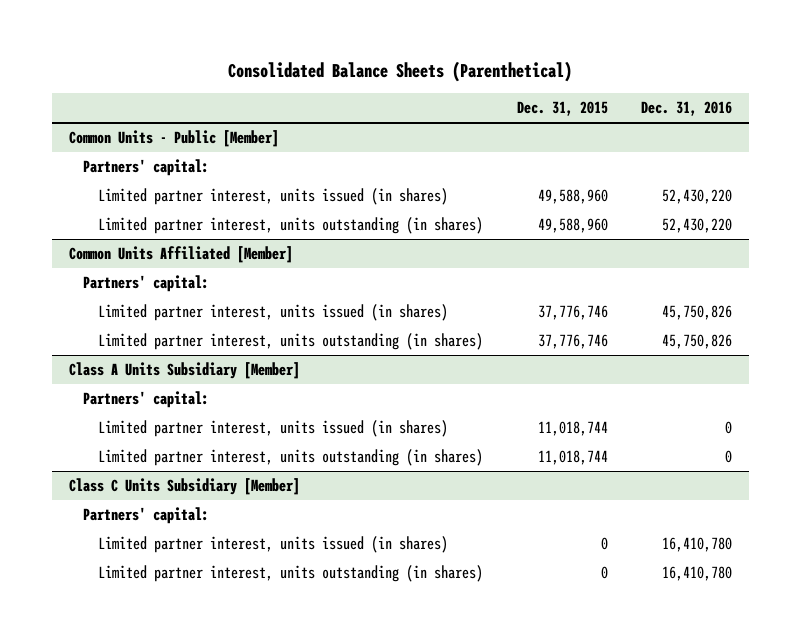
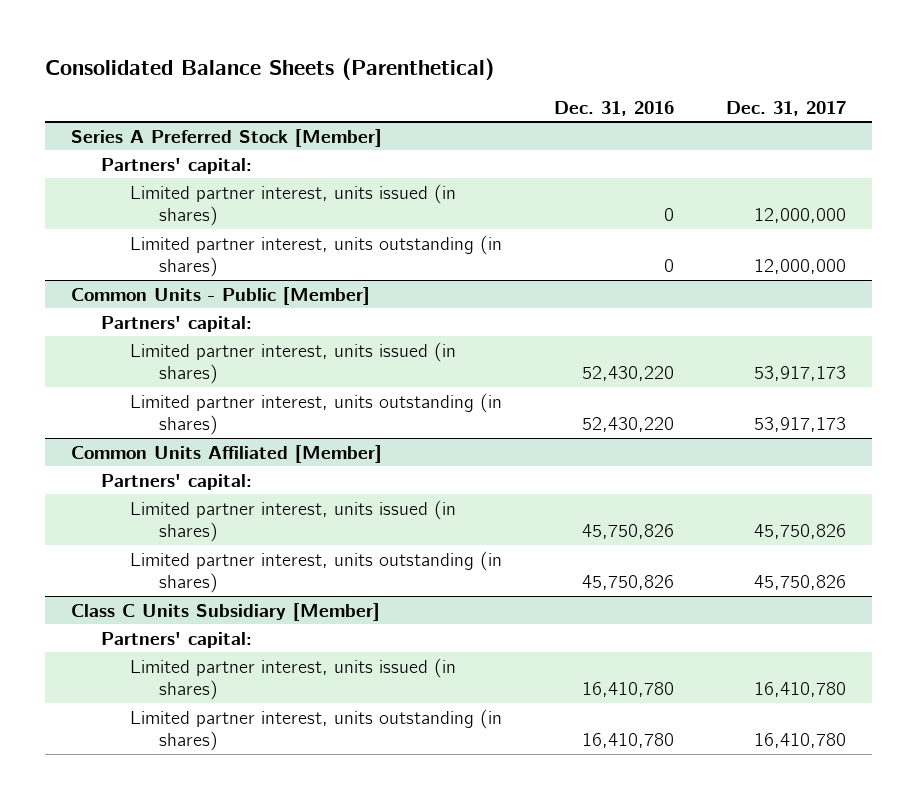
[516,101,608,117] Dec. 31, 2015 -> none
none -> [726,100,847,116] Dec. 31, 2017
none -> [71,128,383,147] Series A Preferred Stock [Member]
none -> [100,157,252,174] Partners' capital:
none -> [130,183,457,227] Limited partner interest, units issued (in shares)
none -> [130,234,503,278] Limited partner interest, units outstanding (in shares)
[68,362,300,380] Class A Units Subsidiary [Member] -> none
[83,391,210,409] Partners' capital: -> none
[98,420,449,438] Limited partner interest, units issued (in shares) -> none
[98,449,484,467] Limited partner interest, units outstanding (in shares) -> none

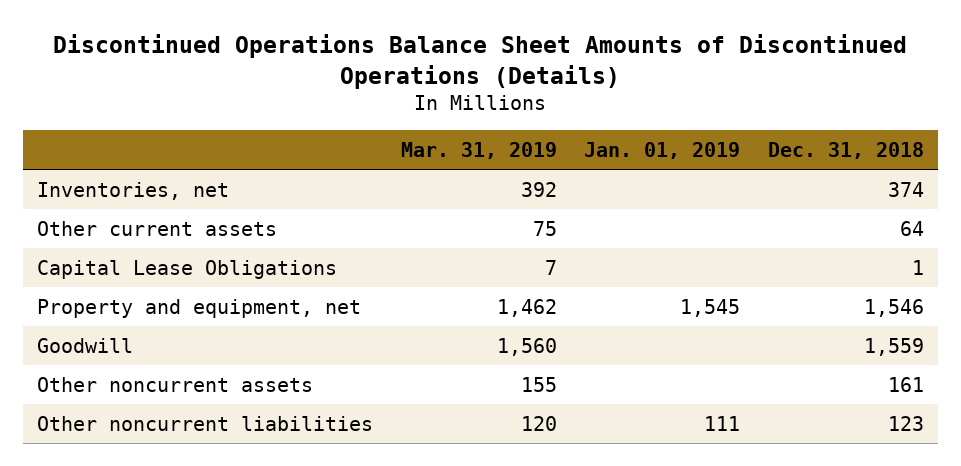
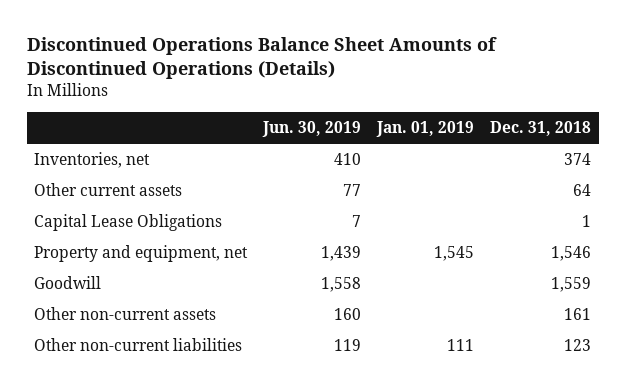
[400,141,557,159] Mar. 31, 2019 -> none
none -> [262,121,362,138] Jun. 30, 2019
[36,376,313,392] Other noncurrent assets -> [34,307,217,321] Other non-current assets
[36,415,373,431] Other noncurrent liabilities -> [34,338,243,352] Other non-current liabilities

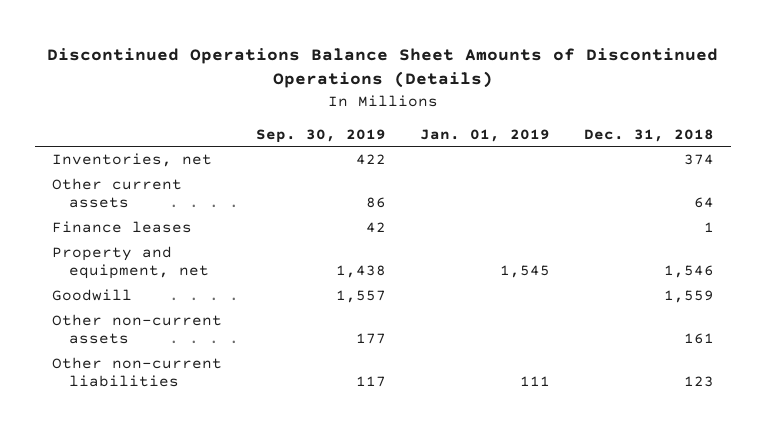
[262,121,362,138] Jun. 30, 2019 -> none
none -> [256,128,387,143] Sep. 30, 2019
[34,214,223,232] Capital Lease Obligations -> [52,221,193,234] Finance leases

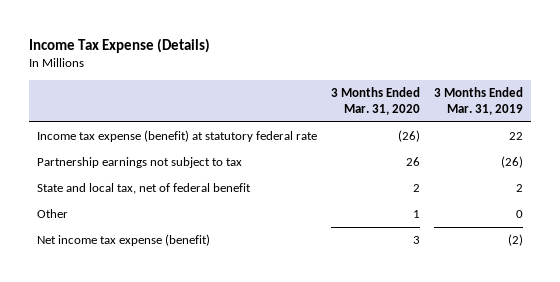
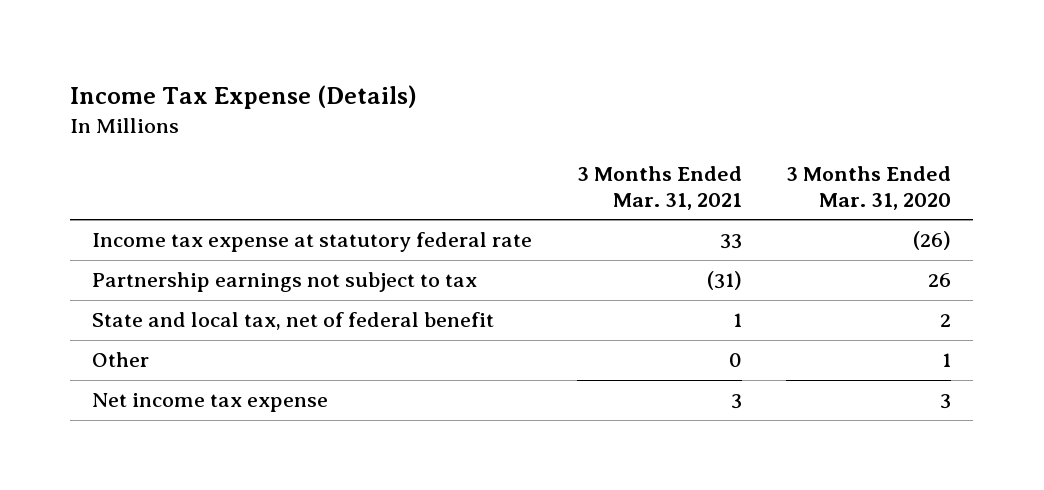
[434,87,524,116] 3 Months Ended Mar. 31, 2019 -> none
none -> [576,166,742,210] 3 Months Ended Mar. 31, 2021
[36,130,317,143] Income tax expense (benefit) at statutory federal rate -> [92,232,533,253] Income tax expense at statutory federal rate
[36,234,210,247] Net income tax expense (benefit) -> [92,393,329,413] Net income tax expense

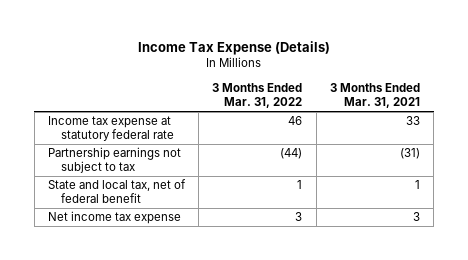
[786,166,952,210] 3 Months Ended Mar. 31, 2020 -> none
none -> [212,83,303,109] 3 Months Ended Mar. 31, 2022
[92,352,150,368] Other -> none

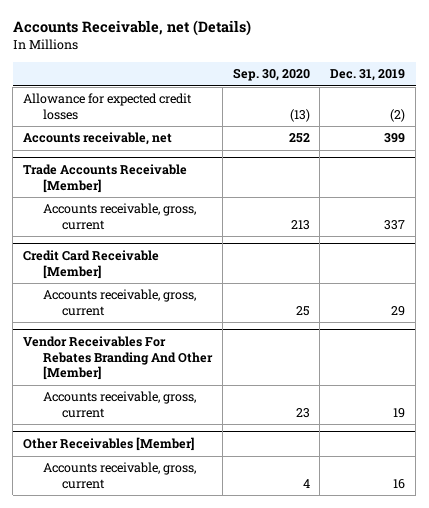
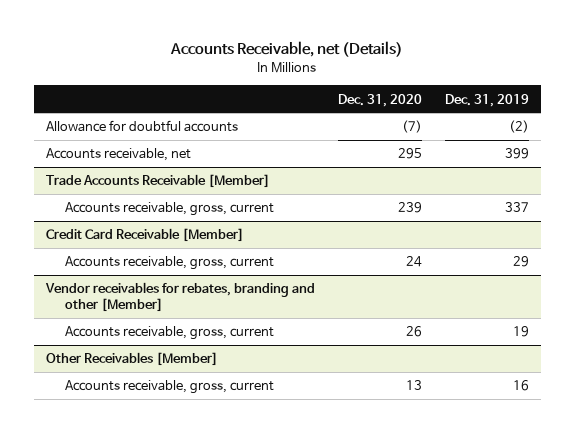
[232,68,310,82] Sep. 30, 2020 -> none
none -> [337,93,422,107] Dec. 31, 2020
[23,93,193,120] Allowance for expected credit losses -> [45,120,238,133] Allowance for doubtful accounts
[23,336,213,381] Vendor Receivables For Rebates Branding And Other [Member] -> [44,282,315,313] Vendor receivables for rebates, branding and other [Member]

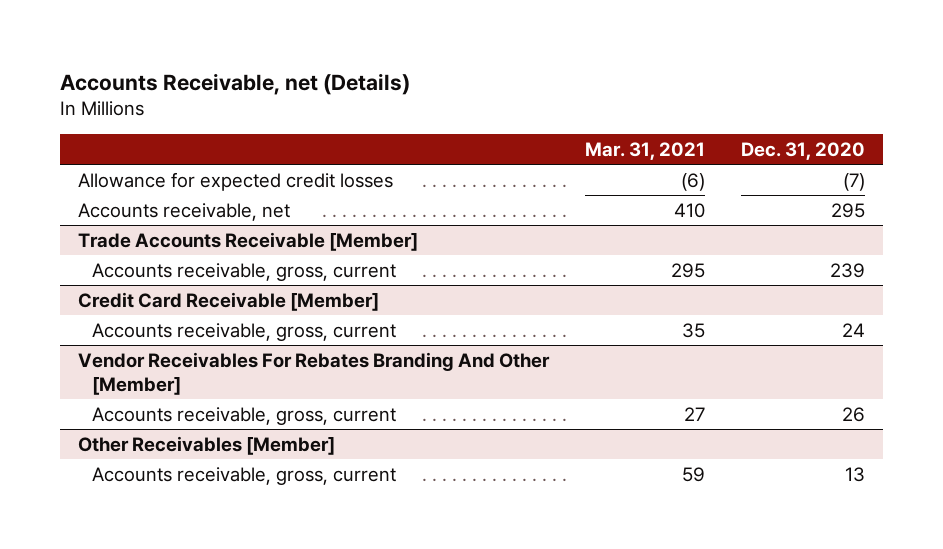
[445,93,530,107] Dec. 31, 2019 -> none
none -> [585,141,706,160] Mar. 31, 2021
[45,120,238,133] Allowance for doubtful accounts -> [78,171,394,191] Allowance for expected credit losses
[44,282,315,313] Vendor receivables for rebates, branding and other [Member] -> [78,351,551,395] Vendor Receivables For Rebates Branding And Other [Member]

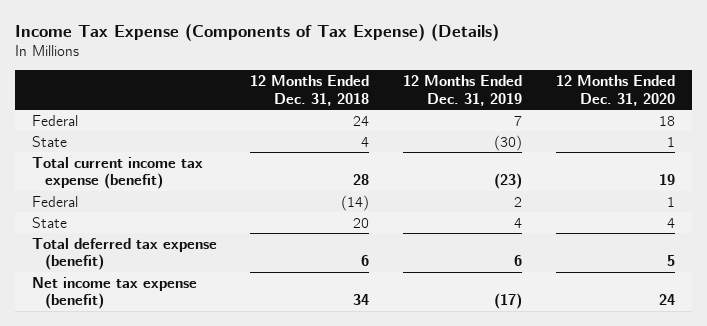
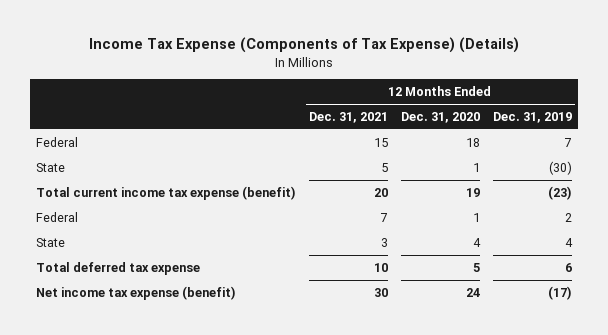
[250,75,370,106] 12 Months Ended Dec. 31, 2018 -> none
none -> [309,111,389,123] Dec. 31, 2021
[31,237,217,271] Total deferred tax expense (benefit) -> [36,261,201,275] Total deferred tax expense

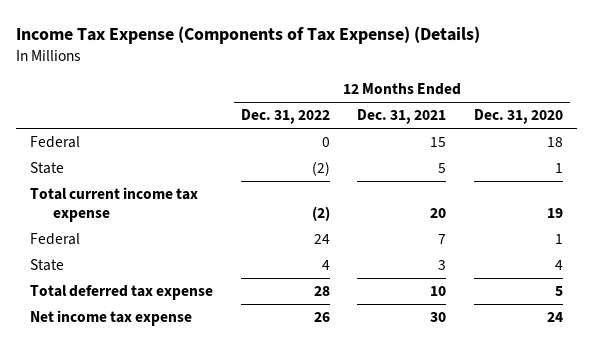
[492,111,572,123] Dec. 31, 2019 -> none
none -> [240,109,330,125] Dec. 31, 2022
[36,185,297,200] Total current income tax expense (benefit) -> [29,187,198,223] Total current income tax expense
[36,285,237,300] Net income tax expense (benefit) -> [29,310,192,327] Net income tax expense

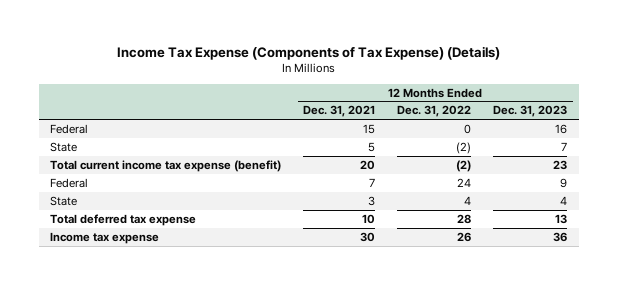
[473,109,563,125] Dec. 31, 2020 -> none
none -> [493,105,568,118] Dec. 31, 2023
[29,187,198,223] Total current income tax expense -> [49,159,281,172] Total current income tax expense (benefit)
[29,310,192,327] Net income tax expense -> [49,231,159,244] Income tax expense

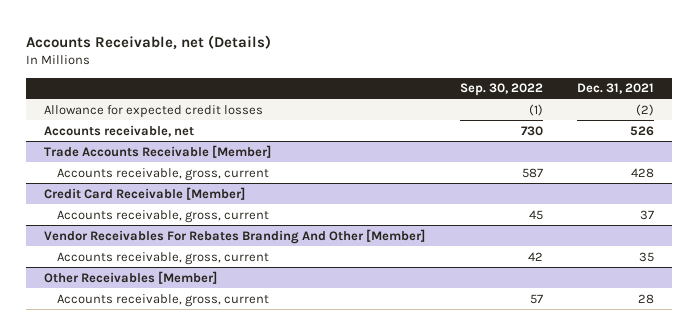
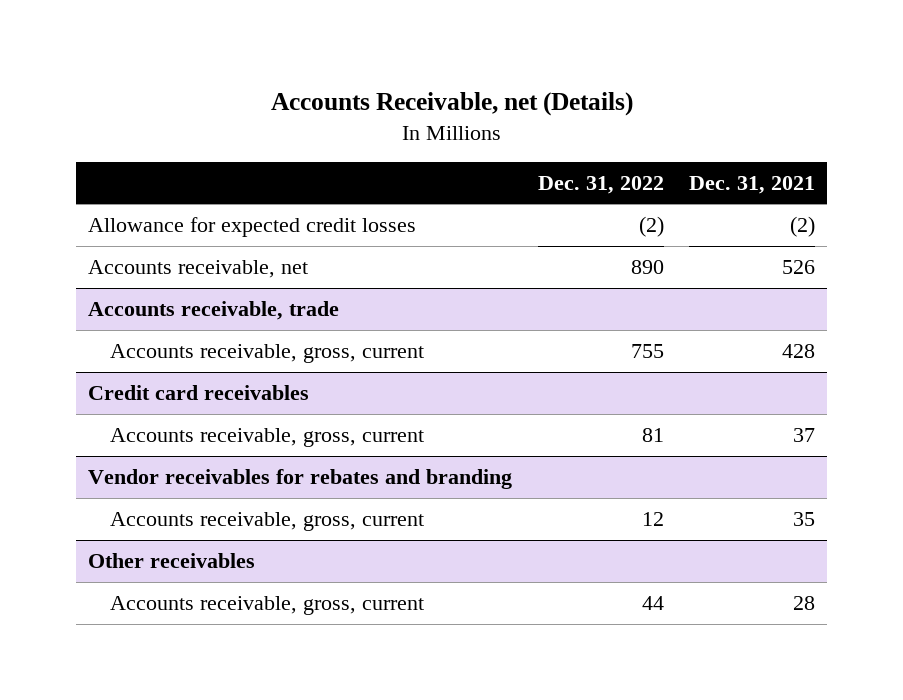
[459,83,543,97] Sep. 30, 2022 -> none
none -> [537,175,664,194] Dec. 31, 2022
[43,144,271,158] Trade Accounts Receivable [Member] -> [88,300,340,320] Accounts receivable, trade
[43,186,245,200] Credit Card Receivable [Member] -> [88,384,310,400] Credit card receivables
[43,228,425,244] Vendor Receivables For Rebates Branding And Other [Member] -> [88,468,513,489] Vendor receivables for rebates and branding
[43,270,217,284] Other Receivables [Member] -> [88,552,256,568] Other receivables

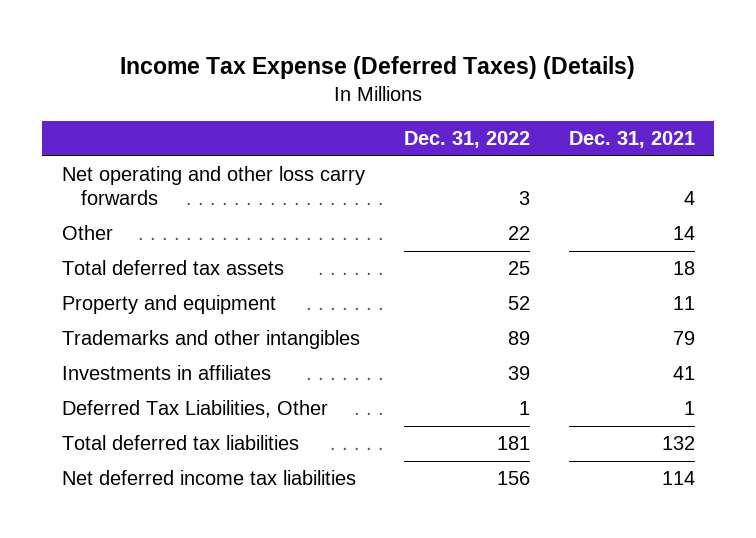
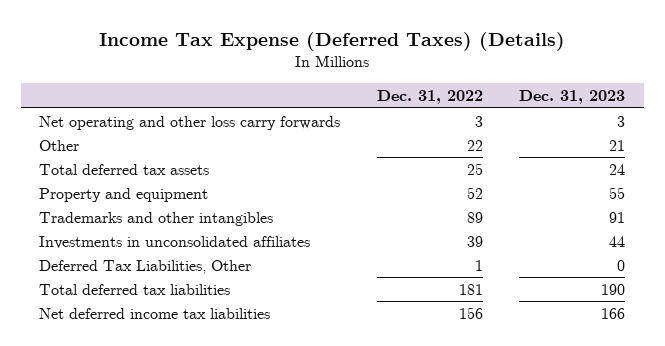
[568,131,695,149] Dec. 31, 2021 -> none
none -> [519,89,626,104] Dec. 31, 2023
[61,365,271,381] Investments in affiliates -> [39,235,311,249] Investments in unconsolidated affiliates

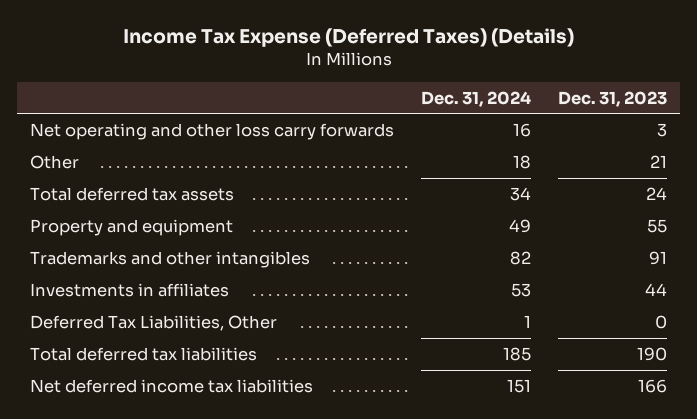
[376,89,483,104] Dec. 31, 2022 -> none
none -> [421,90,532,107] Dec. 31, 2024
[39,235,311,249] Investments in unconsolidated affiliates -> [30,282,230,297] Investments in affiliates

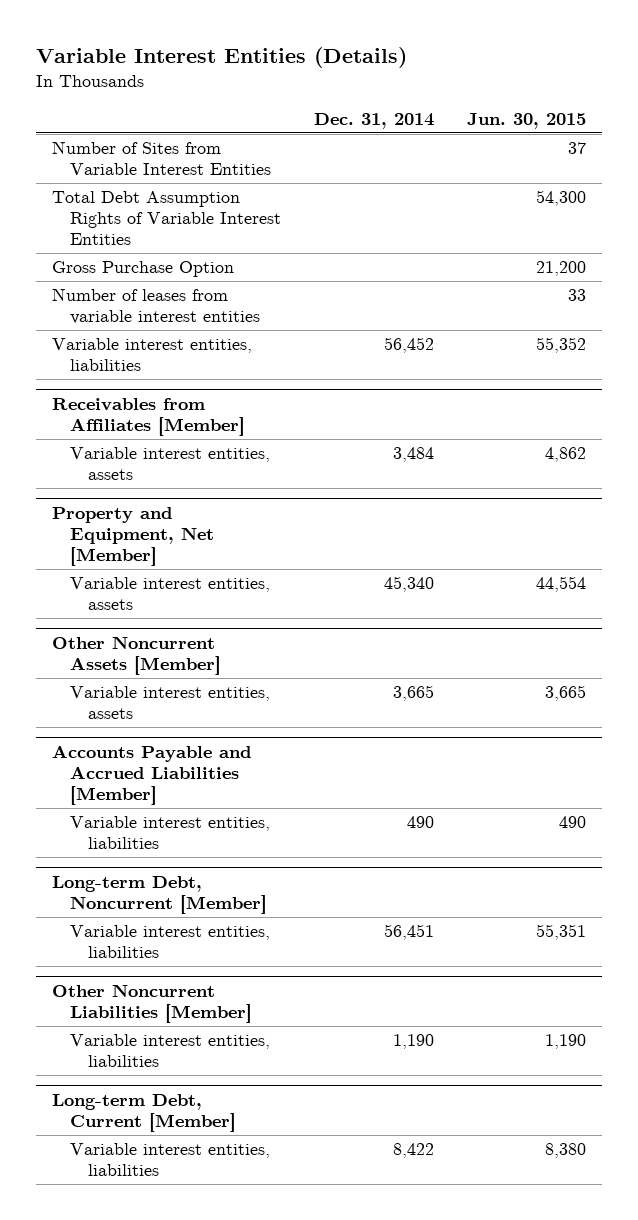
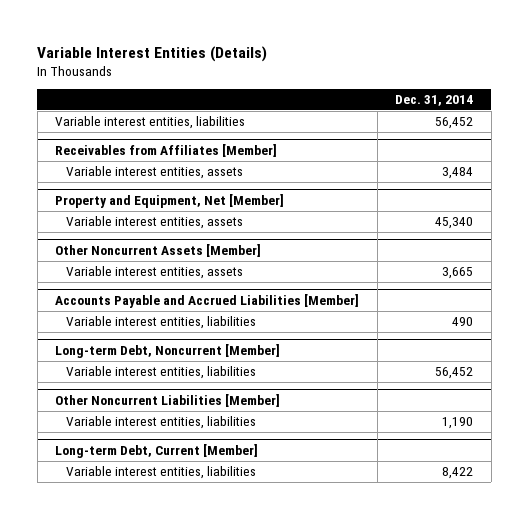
[466,112,586,129] Jun. 30, 2015 -> none
[52,141,272,176] Number of Sites from Variable Interest Entities -> none
[52,191,282,246] Total Debt Assumption Rights of Variable Interest Entities -> none
[52,261,235,278] Gross Purchase Option -> none
[52,288,261,325] Number of leases from variable interest entities -> none
[383,924,434,941] 56,451 -> [435,367,474,380] 56,452

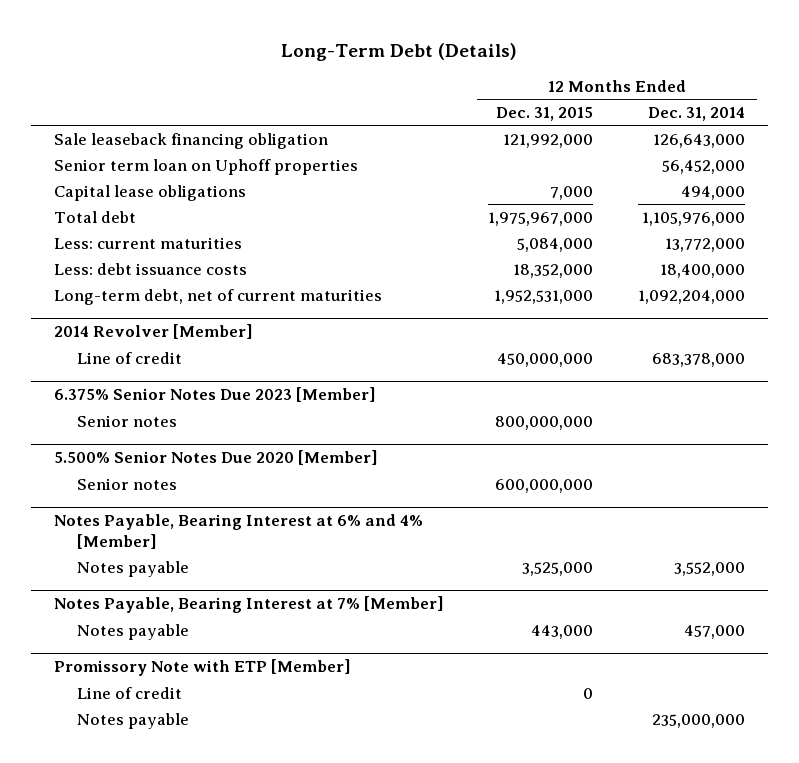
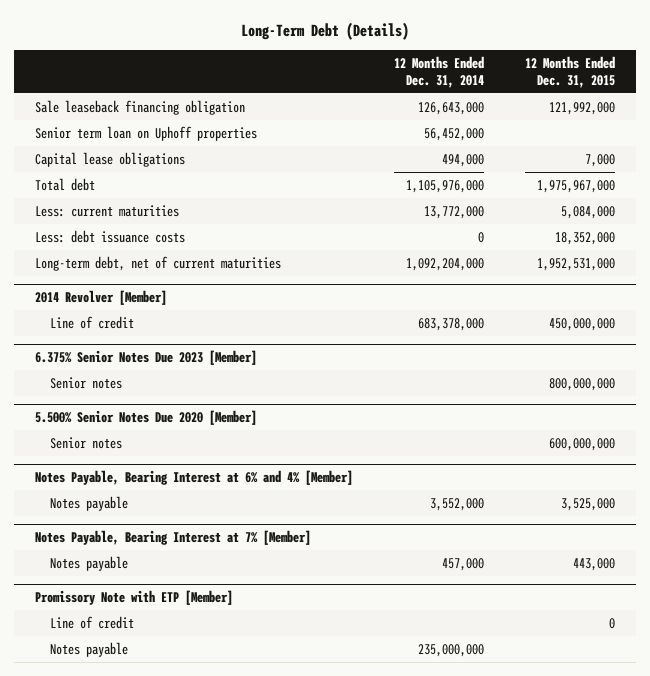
[660,263,746,278] 18,400,000 -> [477,231,484,243] 0

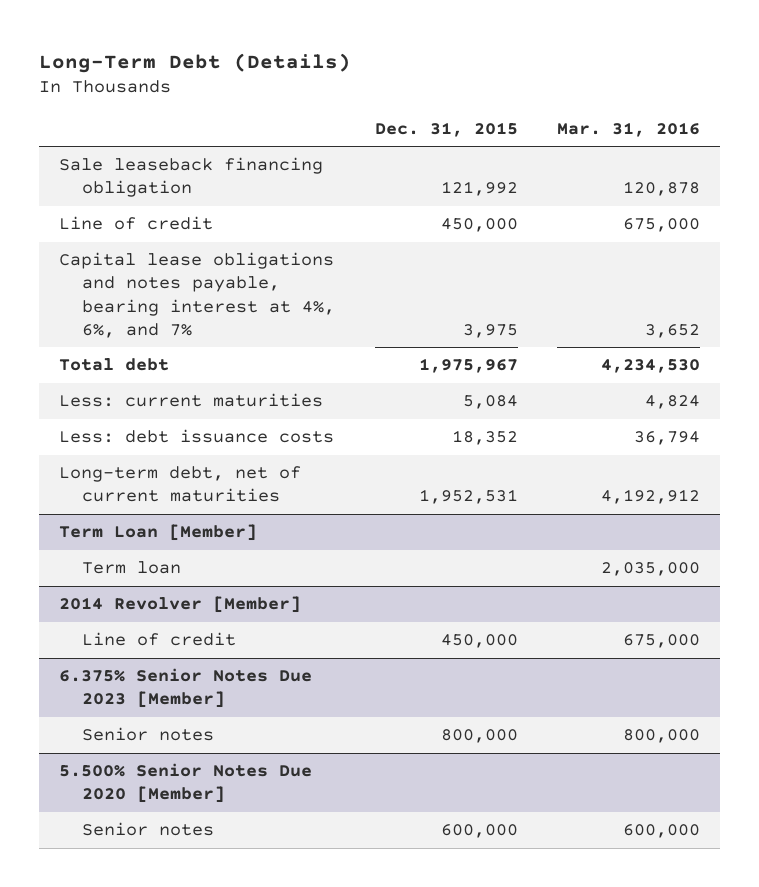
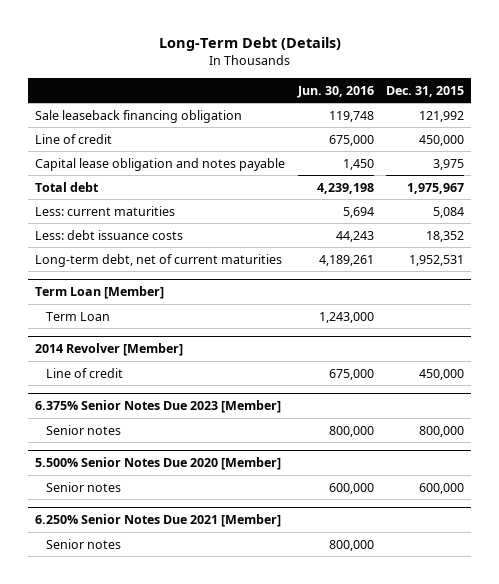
[557,121,701,137] Mar. 31, 2016 -> none
none -> [296,85,374,98] Jun. 30, 2016
[58,252,336,338] Capital lease obligations and notes payable, bearing interest at 4%, 6%, and 7% -> [34,157,285,171] Capital lease obligation and notes payable
[82,561,182,575] Term loan -> [46,311,111,321] Term Loan
none -> [34,513,281,527] 6.250% Senior Notes Due 2021 [Member]
none -> [46,538,122,549] Senior notes

